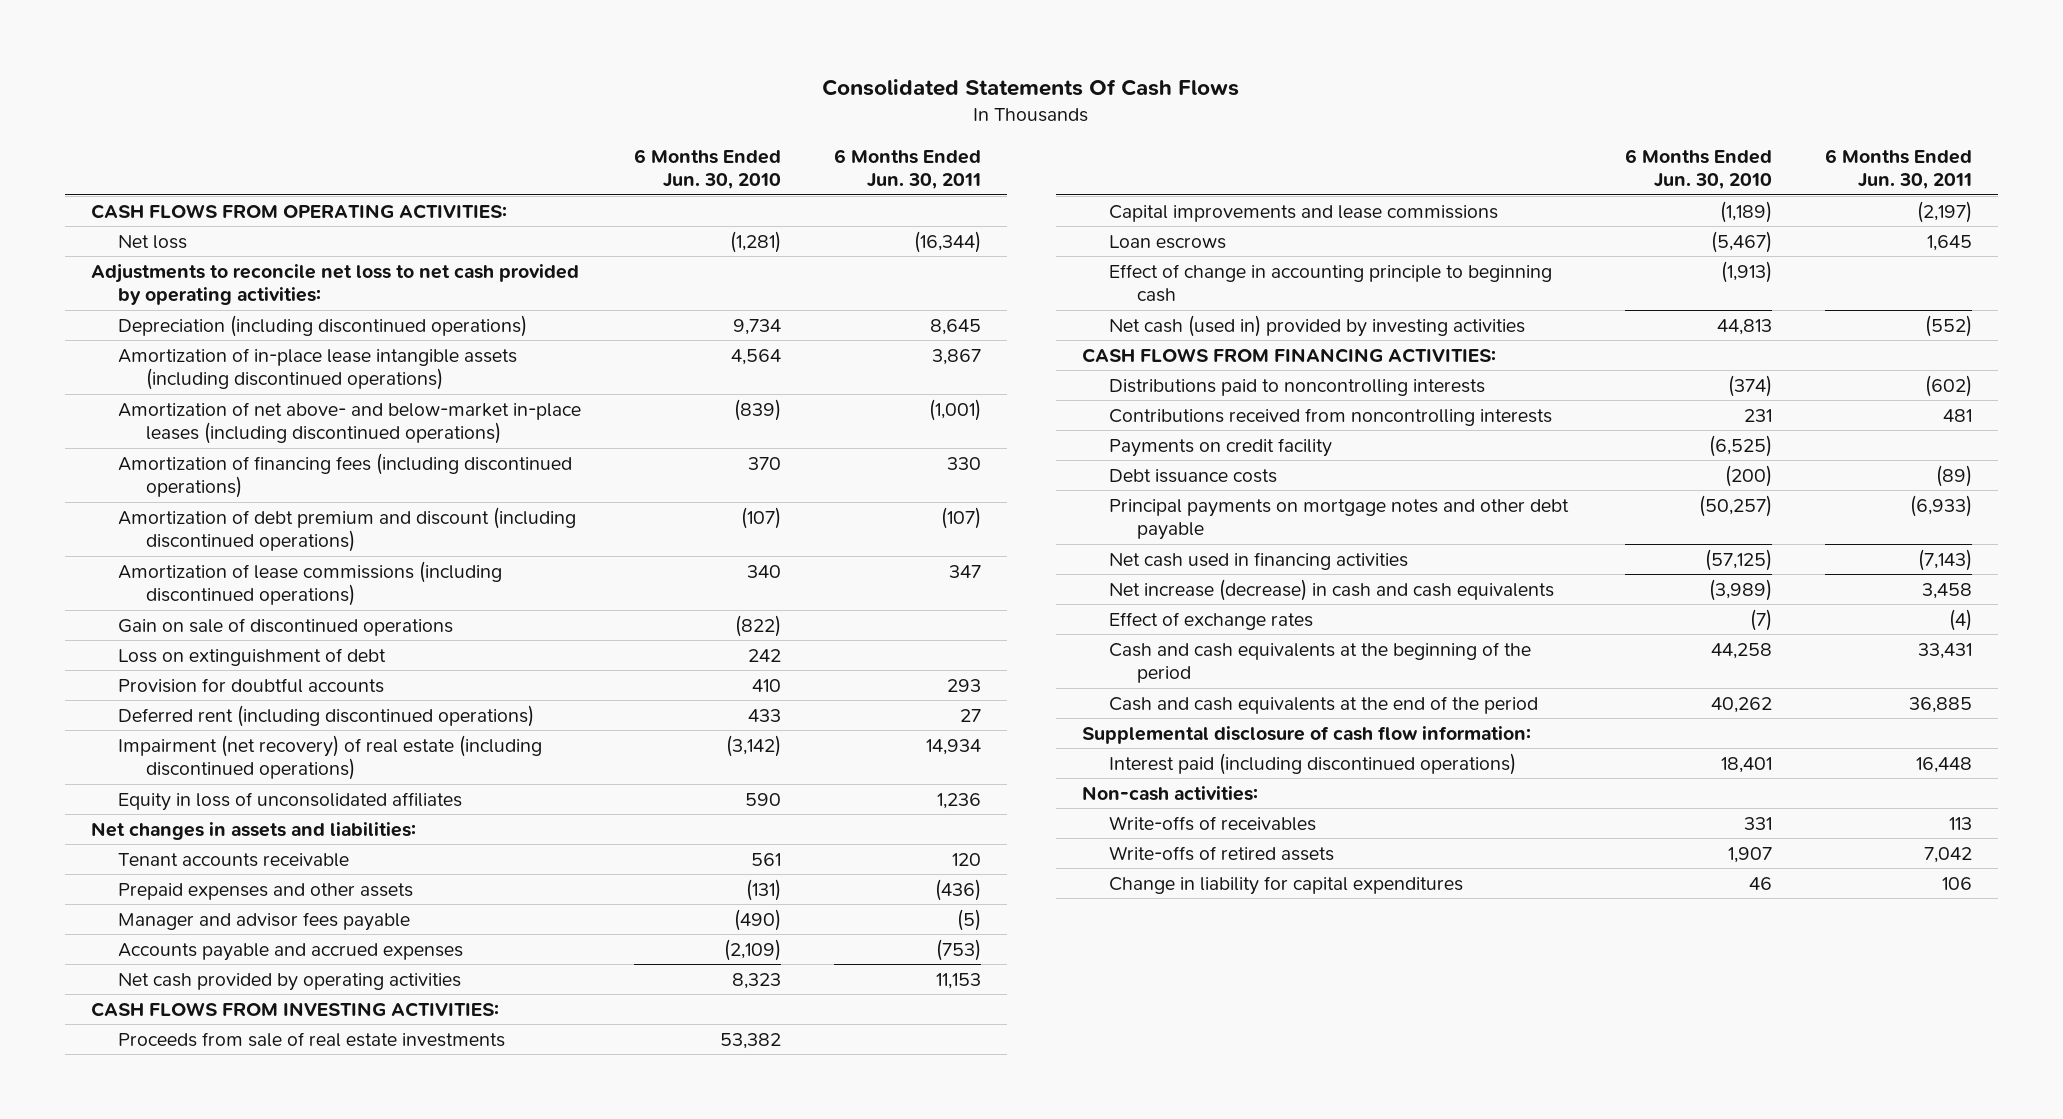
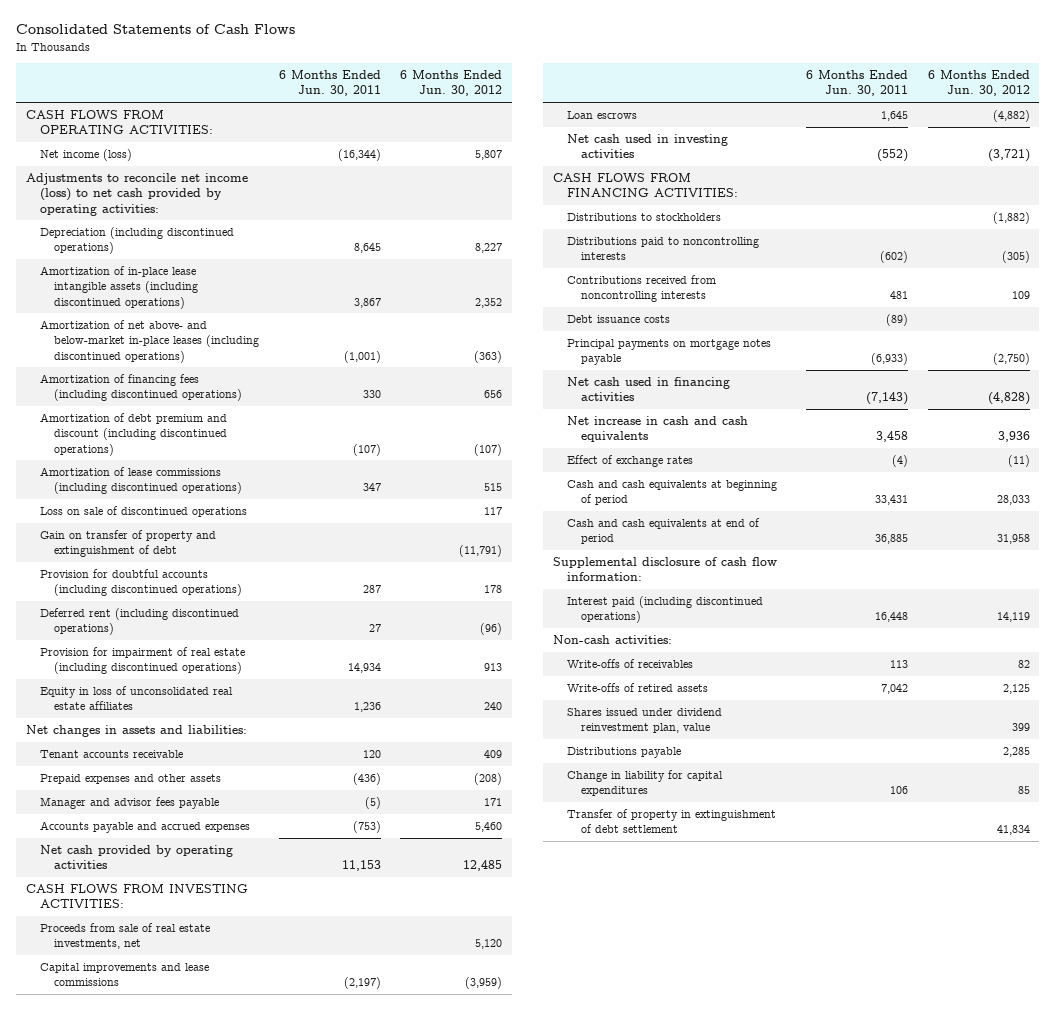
[822,79,1240,97] Consolidated Statements Of Cash Flows -> [15,24,295,35] Consolidated Statements of Cash Flows
[634,148,782,190] 6 Months Ended Jun. 30, 2010 -> none
none -> [400,70,503,97] 6 Months Ended Jun. 30, 2012
[118,234,188,249] Net loss -> [39,149,132,162] Net income (loss)
[91,263,580,306] Adjustments to reconcile net loss to net cash provided by operating activities: -> [25,173,248,216] Adjustments to reconcile net income (loss) to net cash provided by operating activities:
[118,647,387,666] Loss on extinguishment of debt -> none
[118,617,454,636] Gain on sale of discontinued operations -> [39,506,247,518] Loss on sale of discontinued operations
none -> [39,530,216,558] Gain on transfer of property and extinguishment of debt
[118,677,385,693] Provision for doubtful accounts -> [39,569,242,597] Provision for doubtful accounts (including discontinued operations)
[946,678,981,692] 293 -> [362,585,381,594] 287
[118,734,543,781] Impairment (net recovery) of real estate (including discontinued operations) -> [39,647,245,675] Provision for impairment of real estate (including discontinued operations)
[118,791,463,811] Equity in loss of unconsolidated affiliates -> [39,686,233,711] Equity in loss of unconsolidated real estate affiliates
[118,1031,506,1047] Proceeds from sale of real estate investments -> [39,923,210,950] Proceeds from sale of real estate investments, net
[1109,263,1553,303] Effect of change in accounting principle to beginning cash -> none
[1109,314,1526,337] Net cash (used in) provided by investing activities -> [566,134,728,159] Net cash used in investing activities
none -> [566,213,721,222] Distributions to stockholders
[1109,437,1333,457] Payments on credit facility -> none
[1109,498,1570,541] Principal payments on mortgage notes and other debt payable -> [566,339,771,366] Principal payments on mortgage notes payable
[1109,578,1555,601] Net increase (decrease) in cash and cash equivalents -> [566,416,748,443] Net increase in cash and cash equivalents
[1109,641,1532,684] Cash and cash equivalents at the beginning of the period -> [566,480,777,506] Cash and cash equivalents at beginning of period
[1109,695,1539,714] Cash and cash equivalents at the end of the period -> [566,518,760,545] Cash and cash equivalents at end of period
none -> [566,708,722,734] Shares issued under dividend reinvestment plan, value
none -> [566,747,681,759] Distributions payable
none -> [566,809,776,834] Transfer of property in extinguishment of debt settlement

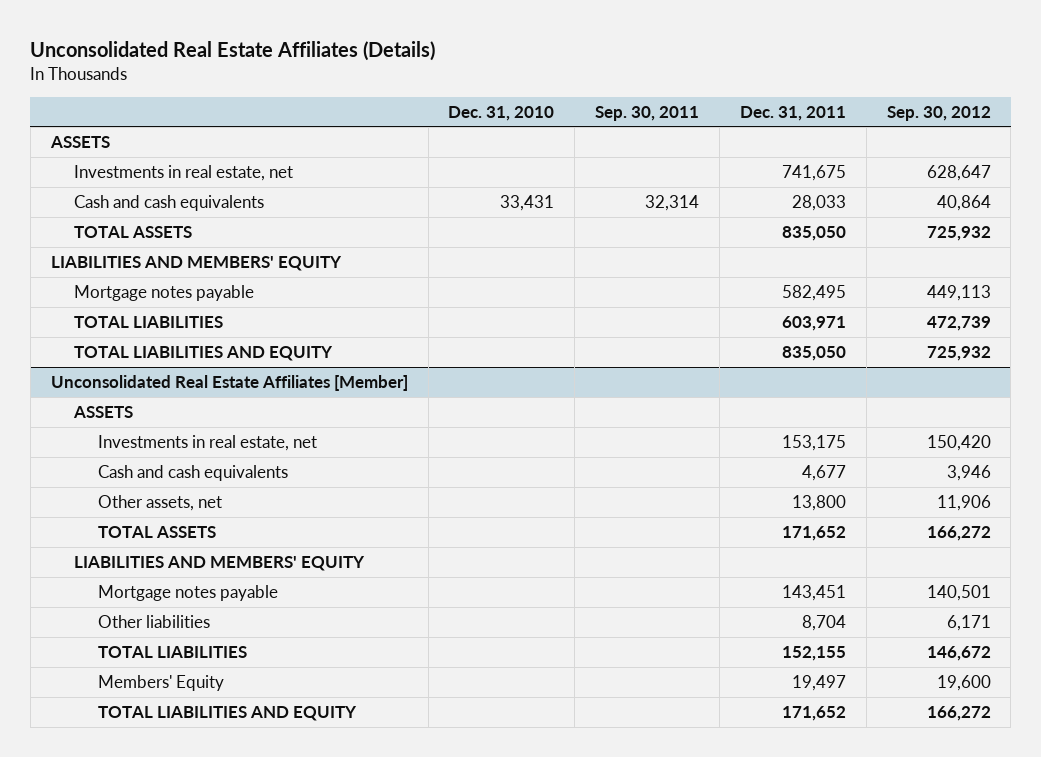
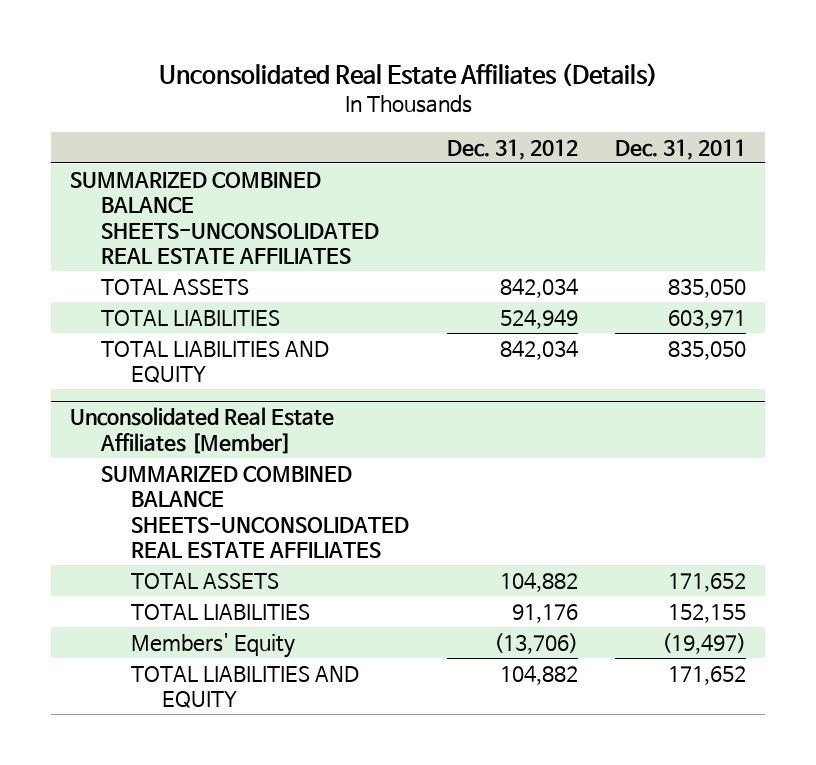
[448,105,555,121] Dec. 31, 2010 -> none
[595,105,700,121] Sep. 30, 2011 -> none
[886,105,991,121] Sep. 30, 2012 -> none
none -> [446,138,578,160] Dec. 31, 2012
[49,136,110,149] ASSETS -> none
[74,165,294,182] Investments in real estate, net -> none
[74,195,265,212] Cash and cash equivalents -> none
none -> [70,171,379,264] SUMMARIZED COMBINED BALANCE SHEETS-UNCONSOLIDATED REAL ESTATE AFFILIATES
[50,256,342,272] LIABILITIES AND MEMBERS' EQUITY -> none
[74,285,255,302] Mortgage notes payable -> none
[73,406,134,419] ASSETS -> none
[98,435,318,452] Investments in real estate, net -> none
[98,465,289,482] Cash and cash equivalents -> none
[98,495,223,512] Other assets, net -> none
none -> [100,465,410,558] SUMMARIZED COMBINED BALANCE SHEETS-UNCONSOLIDATED REAL ESTATE AFFILIATES
[74,556,366,572] LIABILITIES AND MEMBERS' EQUITY -> none
[98,585,279,602] Mortgage notes payable -> none
[98,615,211,629] Other liabilities -> none
[791,675,846,692] 19,497 -> [662,632,747,654] (19,497)

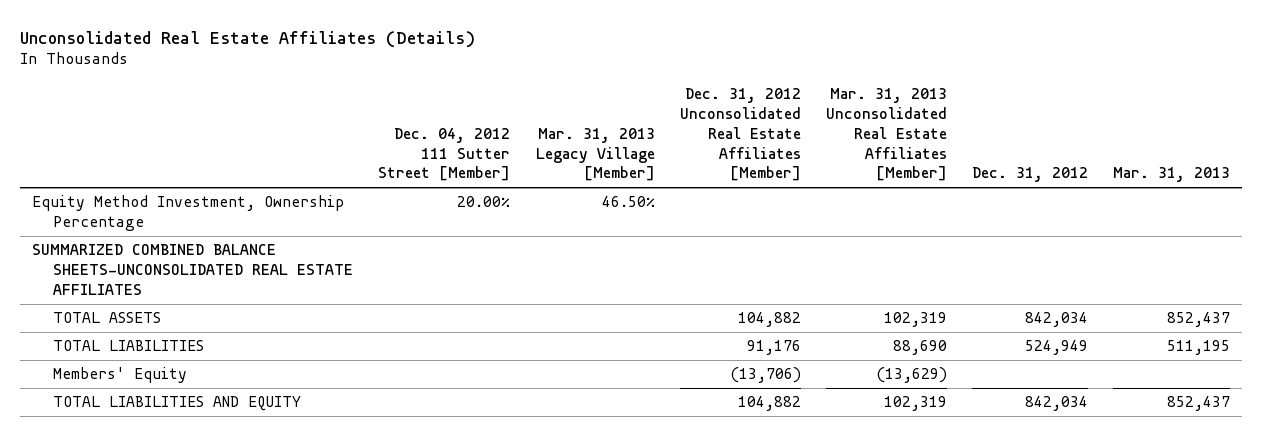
[615,138,747,160] Dec. 31, 2011 -> none
none -> [378,127,511,182] Dec. 04, 2012 111 Sutter Street [Member]
none -> [535,127,655,182] Mar. 31, 2013 Legacy Village [Member]
none -> [679,88,801,182] Dec. 31, 2012 Unconsolidated Real Estate Affiliates [Member]
none -> [825,88,947,182] Mar. 31, 2013 Unconsolidated Real Estate Affiliates [Member]
none -> [1112,167,1230,183] Mar. 31, 2013
none -> [32,195,345,232] Equity Method Investment, Ownership Percentage
none -> [53,367,188,384] Members' Equity
[70,407,335,454] Unconsolidated Real Estate Affiliates [Member] -> none
[100,465,410,558] SUMMARIZED COMBINED BALANCE SHEETS-UNCONSOLIDATED REAL ESTATE AFFILIATES -> none
[131,572,280,589] TOTAL ASSETS -> none
[131,603,311,620] TOTAL LIABILITIES -> none
[131,632,296,658] Members' Equity -> none
[131,664,360,709] TOTAL LIABILITIES AND EQUITY -> none

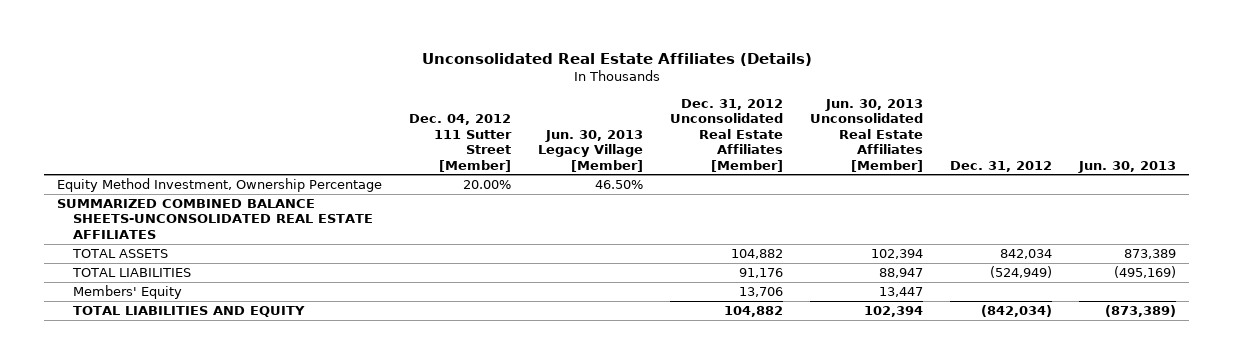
[535,127,655,182] Mar. 31, 2013 Legacy Village [Member] -> none
[825,88,947,182] Mar. 31, 2013 Unconsolidated Real Estate Affiliates [Member] -> none
[1112,167,1230,183] Mar. 31, 2013 -> none
none -> [538,129,644,172] Jun. 30, 2013 Legacy Village [Member]
none -> [809,98,923,172] Jun. 30, 2013 Unconsolidated Real Estate Affiliates [Member]
none -> [1077,160,1176,173] Jun. 30, 2013
[1024,340,1088,356] 524,949 -> [989,265,1052,278] (524,949)
[729,367,801,384] (13,706) -> [739,286,784,297] 13,706
[1024,396,1088,412] 842,034 -> [980,304,1052,317] (842,034)

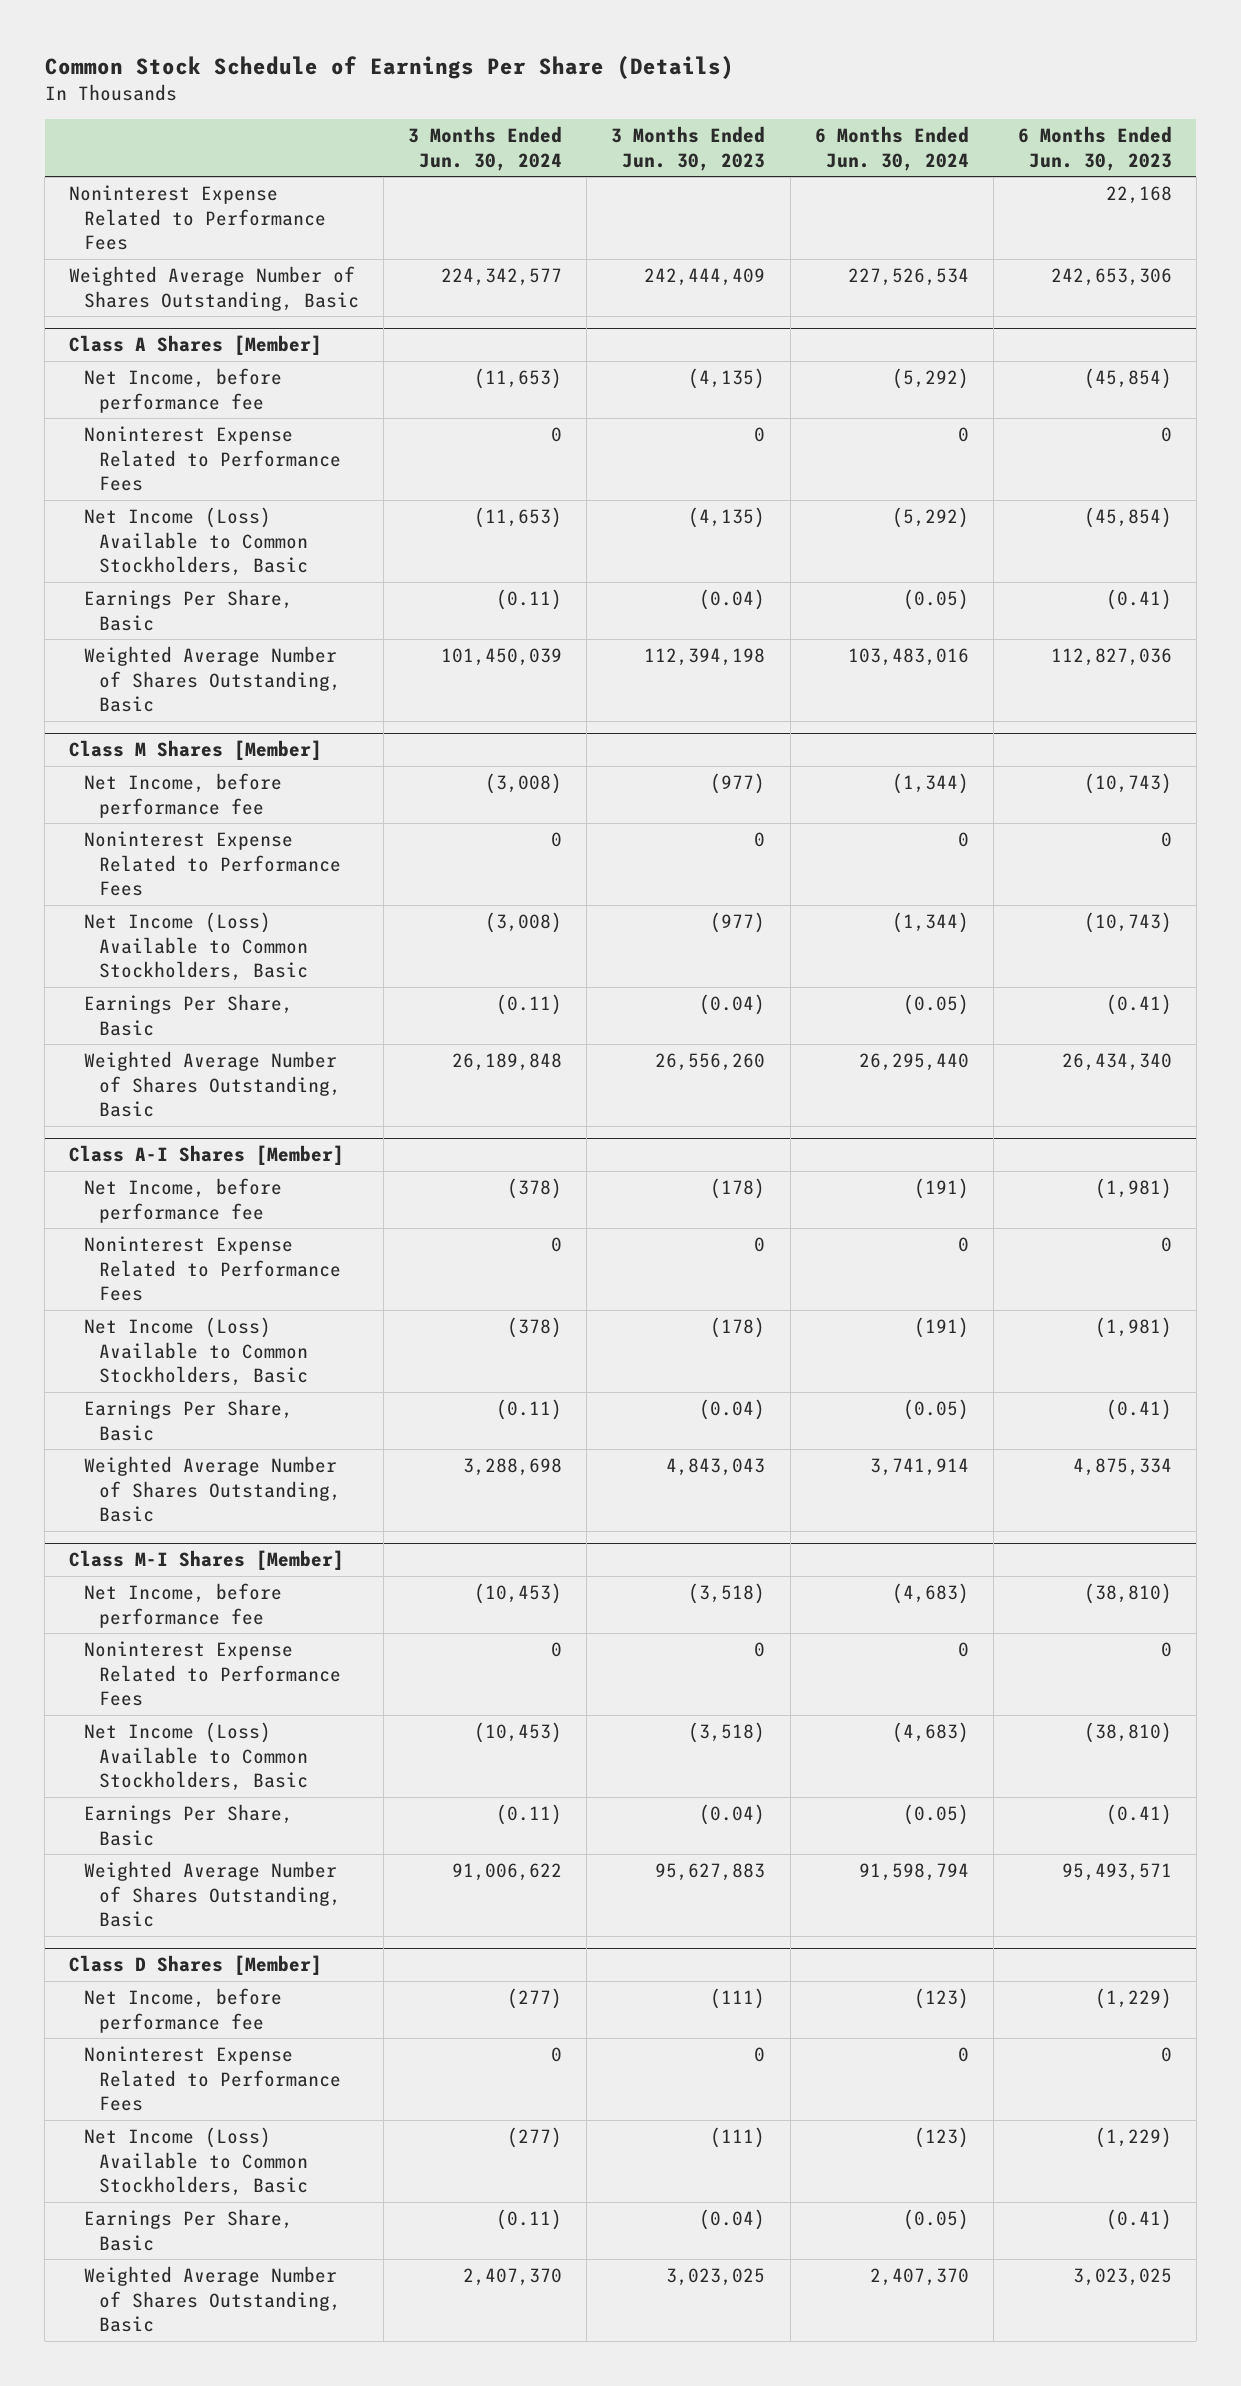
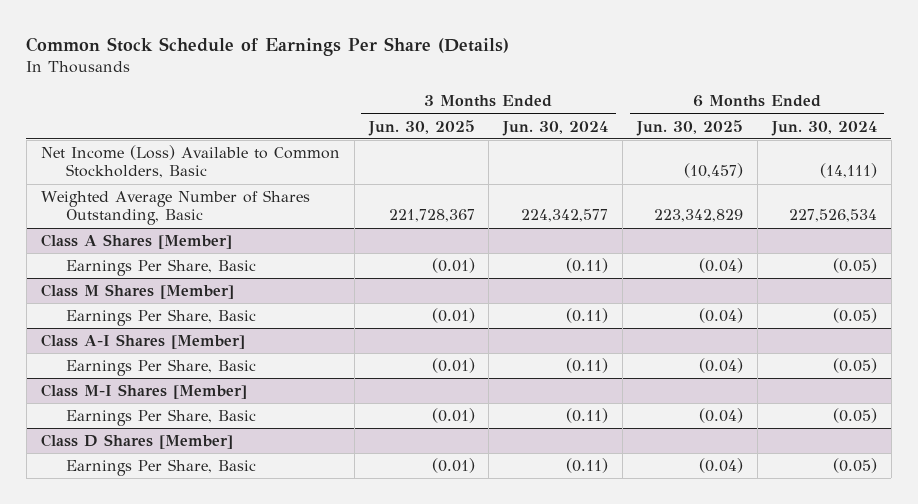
[611,126,766,171] 3 Months Ended Jun. 30, 2023 -> none
[1017,126,1172,171] 6 Months Ended Jun. 30, 2023 -> none
none -> [367,119,475,136] Jun. 30, 2025
none -> [636,119,744,136] Jun. 30, 2025
[69,185,327,251] Noninterest Expense Related to Performance Fees -> none
none -> [40,145,340,179] Net Income (Loss) Available to Common Stockholders, Basic
[84,368,283,413] Net Income, before performance fee -> none
[84,426,341,492] Noninterest Expense Related to Performance Fees -> none
[84,507,308,577] Net Income (Loss) Available to Common Stockholders, Basic -> none
[84,646,341,713] Weighted Average Number of Shares Outstanding, Basic -> none
[84,773,283,818] Net Income, before performance fee -> none
[84,831,341,897] Noninterest Expense Related to Performance Fees -> none
[84,912,308,982] Net Income (Loss) Available to Common Stockholders, Basic -> none
[84,1051,341,1118] Weighted Average Number of Shares Outstanding, Basic -> none
[84,1178,283,1223] Net Income, before performance fee -> none
[84,1236,341,1302] Noninterest Expense Related to Performance Fees -> none
[84,1317,308,1387] Net Income (Loss) Available to Common Stockholders, Basic -> none
[84,1456,341,1523] Weighted Average Number of Shares Outstanding, Basic -> none
[84,1583,283,1628] Net Income, before performance fee -> none
[84,1641,341,1707] Noninterest Expense Related to Performance Fees -> none
[84,1722,308,1792] Net Income (Loss) Available to Common Stockholders, Basic -> none
[84,1861,341,1928] Weighted Average Number of Shares Outstanding, Basic -> none
[84,1988,283,2033] Net Income, before performance fee -> none
[84,2046,341,2112] Noninterest Expense Related to Performance Fees -> none
[84,2127,308,2197] Net Income (Loss) Available to Common Stockholders, Basic -> none
[84,2266,341,2333] Weighted Average Number of Shares Outstanding, Basic -> none

